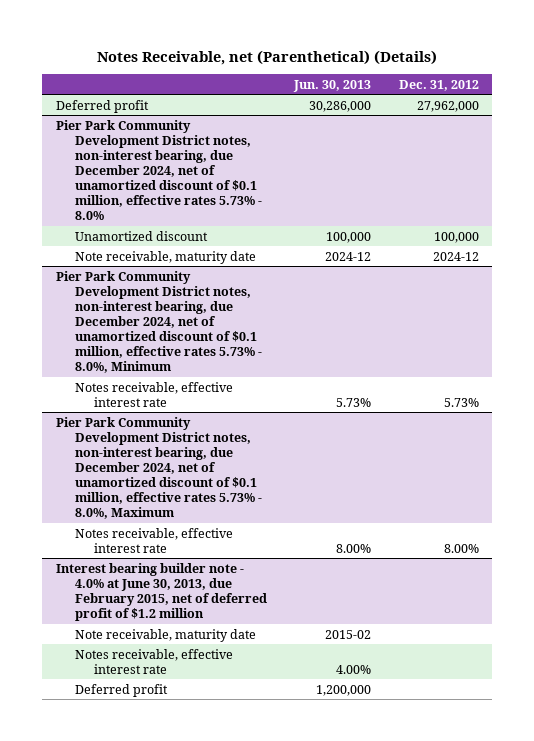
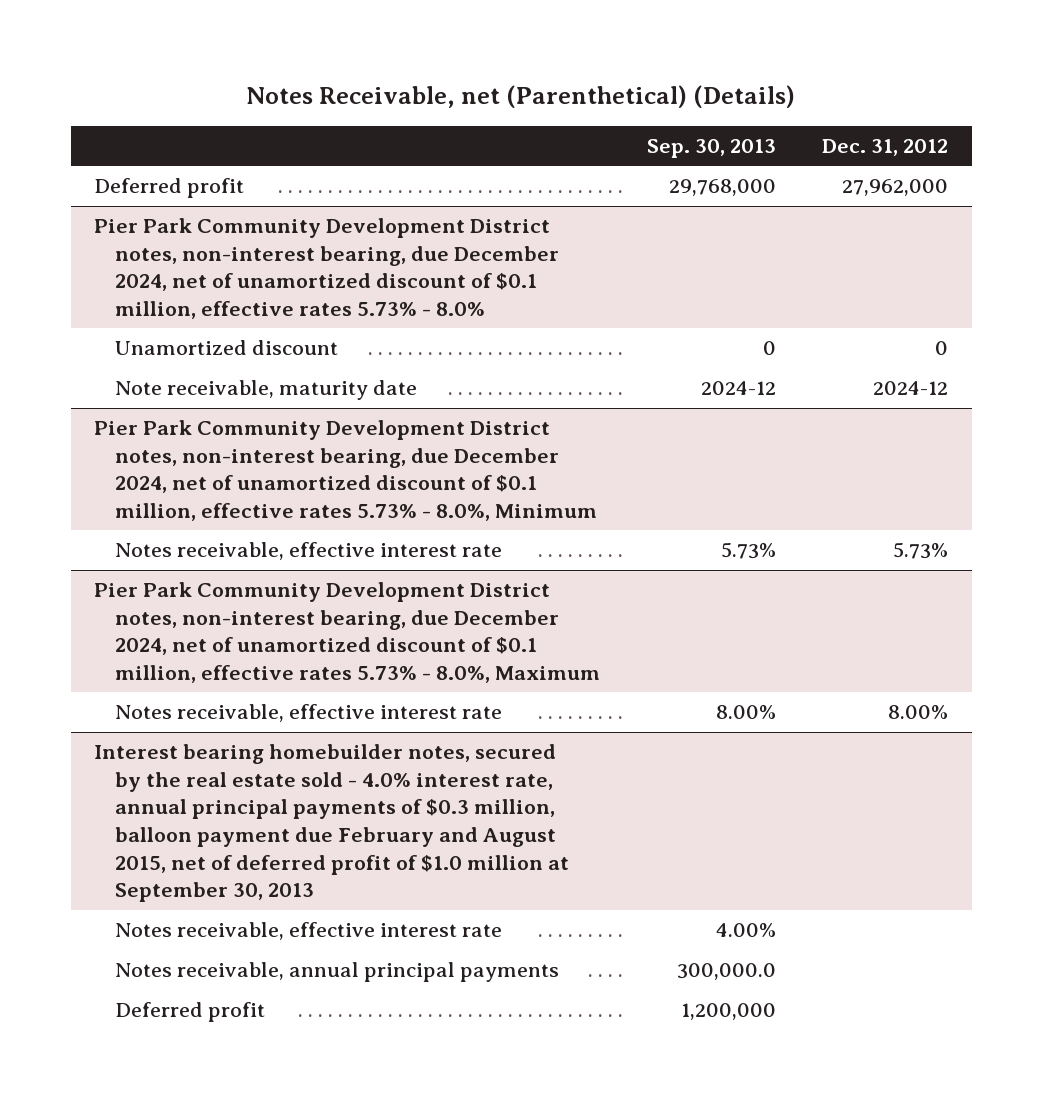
[293,79,372,92] Jun. 30, 2013 -> none
none -> [646,138,776,158] Sep. 30, 2013
[433,231,479,243] 100,000 -> [935,341,949,356] 0
[55,562,267,621] Interest bearing builder note - 4.0% at June 30, 2013, due February 2015, net of deferred profit of $1.2 million -> none
[74,628,256,642] Note receivable, maturity date -> none
none -> [93,744,569,903] Interest bearing homebuilder notes, secured by the real estate sold - 4.0% interest rate, annual principal payments of $0.3 million, balloon payment due February and August 2015, net of deferred profit of $1.0 million at September 30, 2013
none -> [114,962,559,983] Notes receivable, annual principal payments

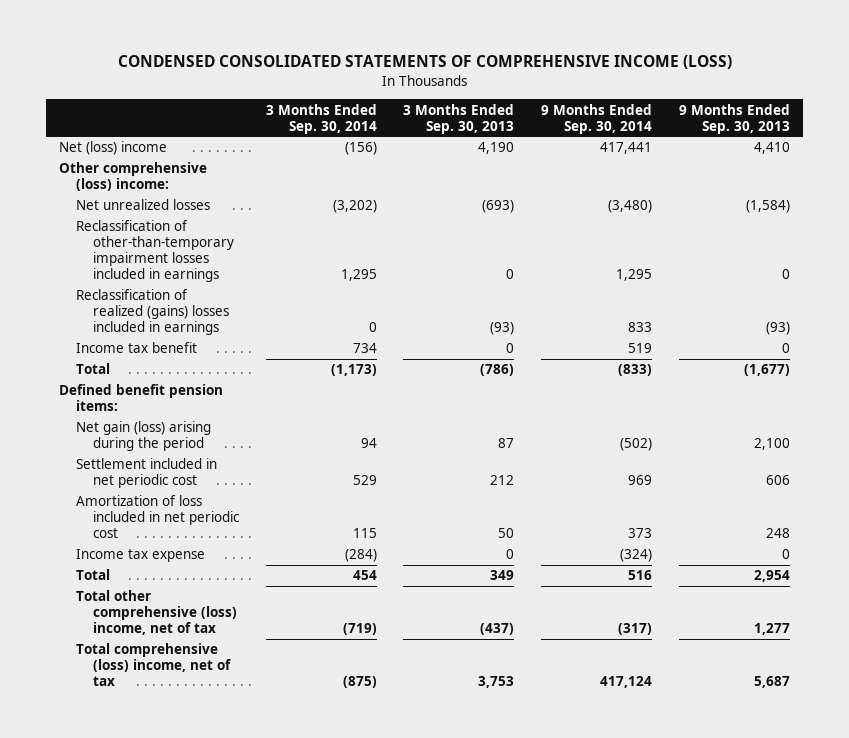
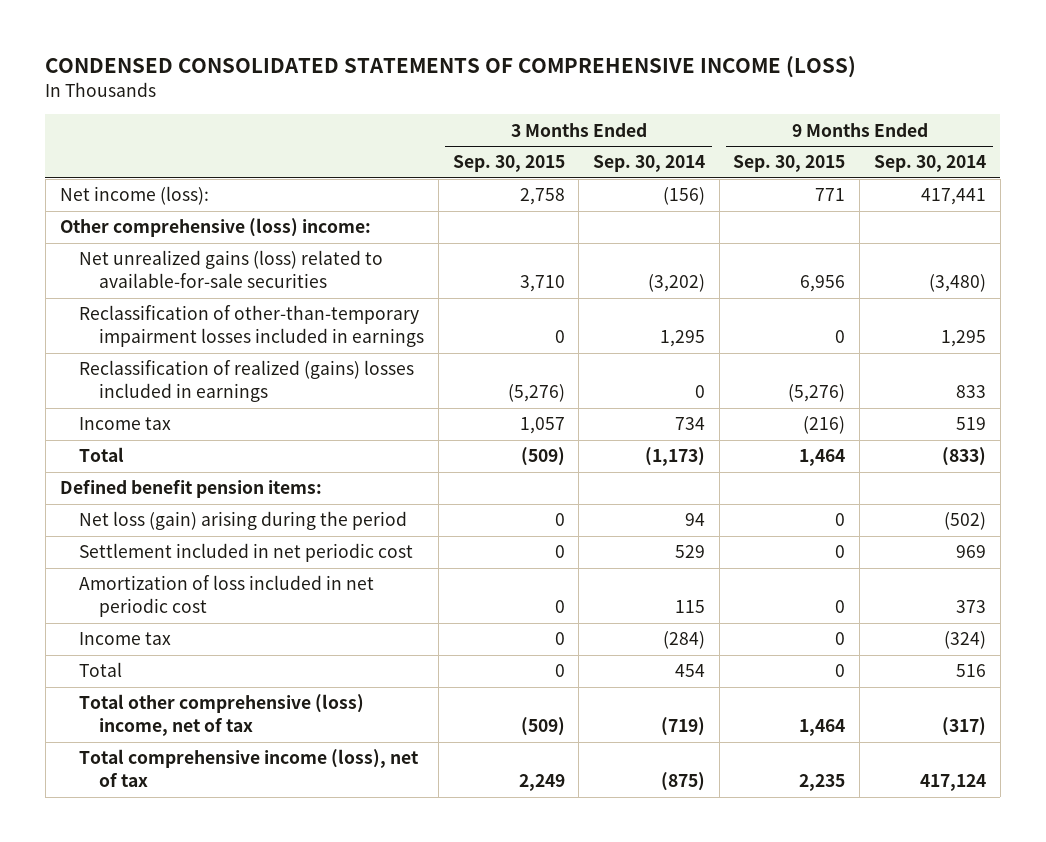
[403,103,515,134] 3 Months Ended Sep. 30, 2013 -> none
[678,103,790,134] 9 Months Ended Sep. 30, 2013 -> none
none -> [452,155,565,173] Sep. 30, 2015
none -> [733,155,846,173] Sep. 30, 2015
[59,141,168,156] Net (loss) income -> [59,186,209,206] Net income (loss):
[76,199,211,211] Net unrealized losses -> [79,250,384,289] Net unrealized gains (loss) related to available-for-sale securities
[76,342,198,354] Income tax benefit -> [79,417,172,431] Income tax
[76,421,212,452] Net gain (loss) arising during the period -> [79,511,408,531] Net loss (gain) arising during the period
[76,549,206,563] Income tax expense -> [79,632,172,646] Income tax
[76,643,232,687] Total comprehensive (loss) income, net of tax -> [79,749,420,788] Total comprehensive income (loss), net of tax

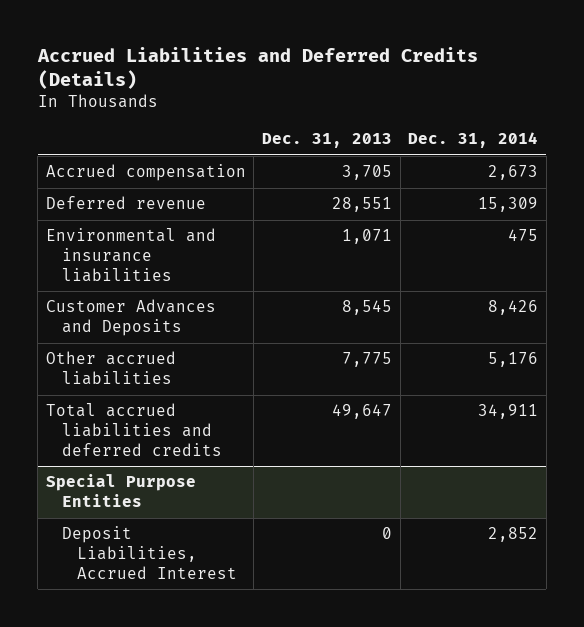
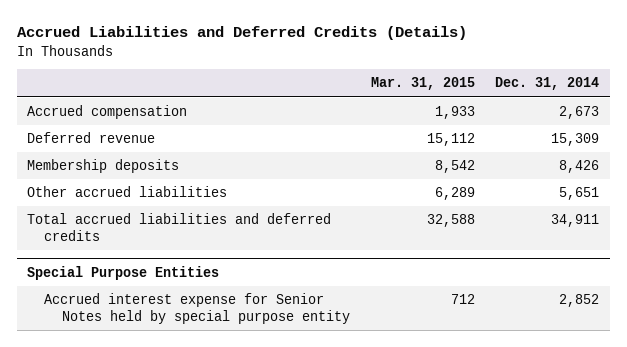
[262,133,393,149] Dec. 31, 2013 -> none
none -> [370,77,475,91] Mar. 31, 2015
[45,228,216,282] Environmental and insurance liabilities -> none
[45,299,216,337] Customer Advances and Deposits -> [27,159,180,174] Membership deposits
[488,352,539,368] 5,176 -> [559,187,600,201] 5,651
[61,526,238,579] Deposit Liabilities, Accrued Interest -> [44,293,350,325] Accrued interest expense for Senior Notes held by special purpose entity

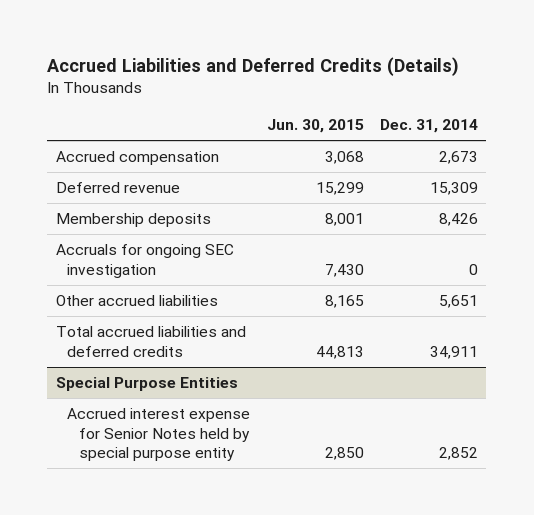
[370,77,475,91] Mar. 31, 2015 -> none
none -> [266,119,364,134] Jun. 30, 2015
none -> [55,244,234,278] Accruals for ongoing SEC investigation

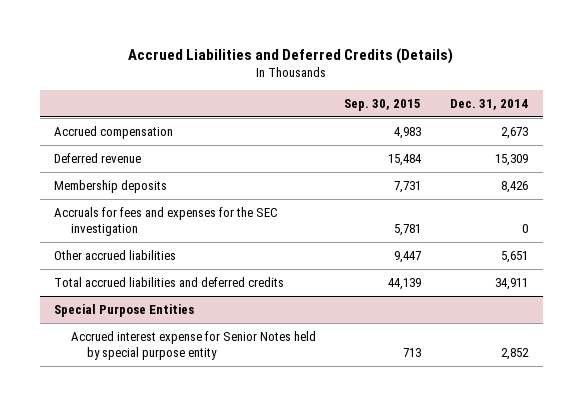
[266,119,364,134] Jun. 30, 2015 -> none
none -> [344,99,422,112] Sep. 30, 2015
[55,244,234,278] Accruals for ongoing SEC investigation -> [54,206,279,237] Accruals for fees and expenses for the SEC investigation

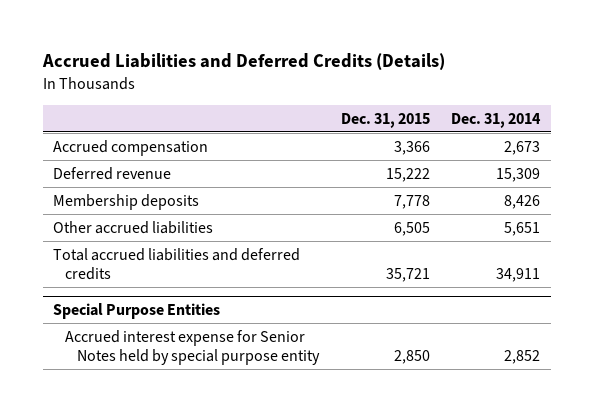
[344,99,422,112] Sep. 30, 2015 -> none
none -> [340,112,430,128] Dec. 31, 2015
[54,206,279,237] Accruals for fees and expenses for the SEC investigation -> none

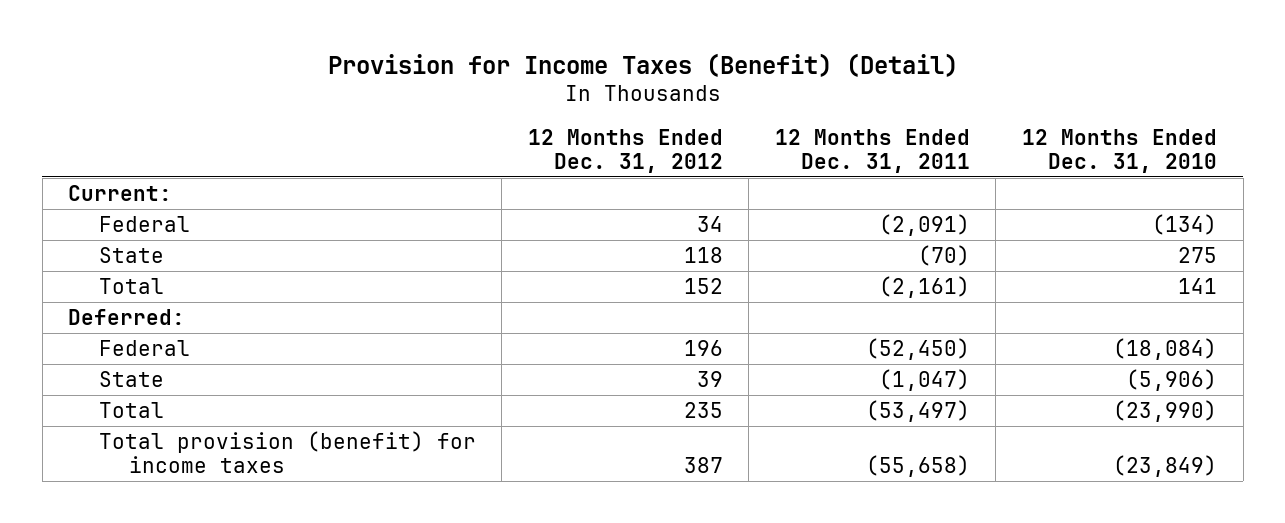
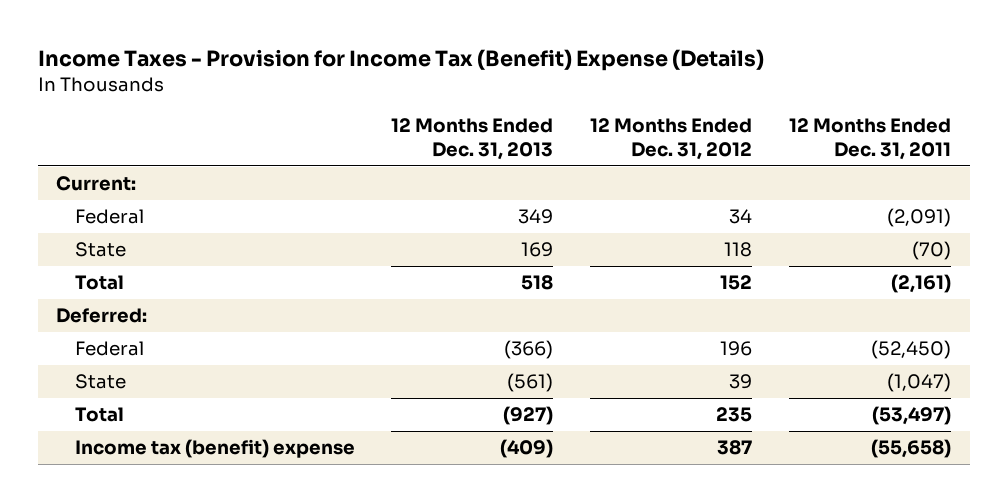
[327,52,958,77] Provision for Income Taxes (Benefit) (Detail) -> [37,49,764,72] Income Taxes - Provision for Income Tax (Benefit) Expense (Details)
[1022,128,1218,173] 12 Months Ended Dec. 31, 2010 -> none
none -> [391,118,554,160] 12 Months Ended Dec. 31, 2013
[98,431,476,474] Total provision (benefit) for income taxes -> [74,439,355,459] Income tax (benefit) expense

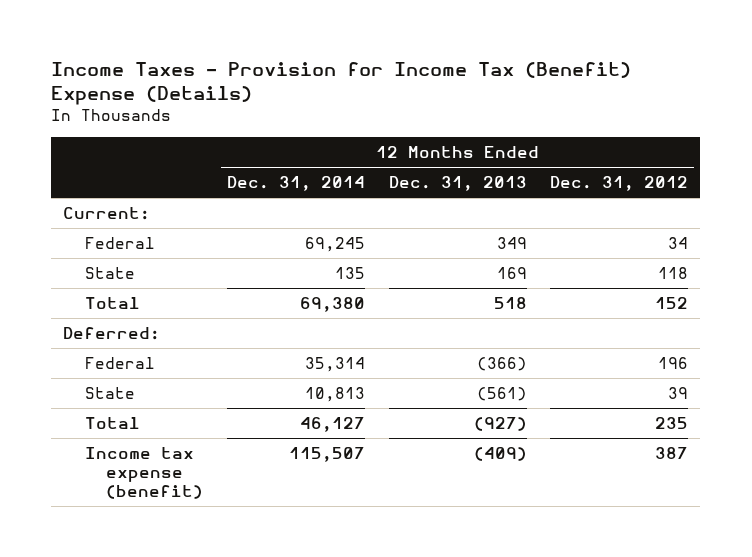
[789,118,952,160] 12 Months Ended Dec. 31, 2011 -> none
none -> [226,176,365,192] Dec. 31, 2014
[74,439,355,459] Income tax (benefit) expense -> [84,447,203,500] Income tax expense (benefit)

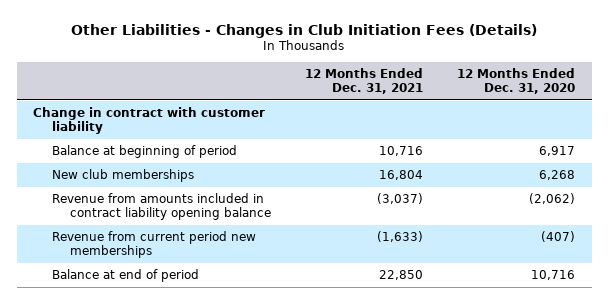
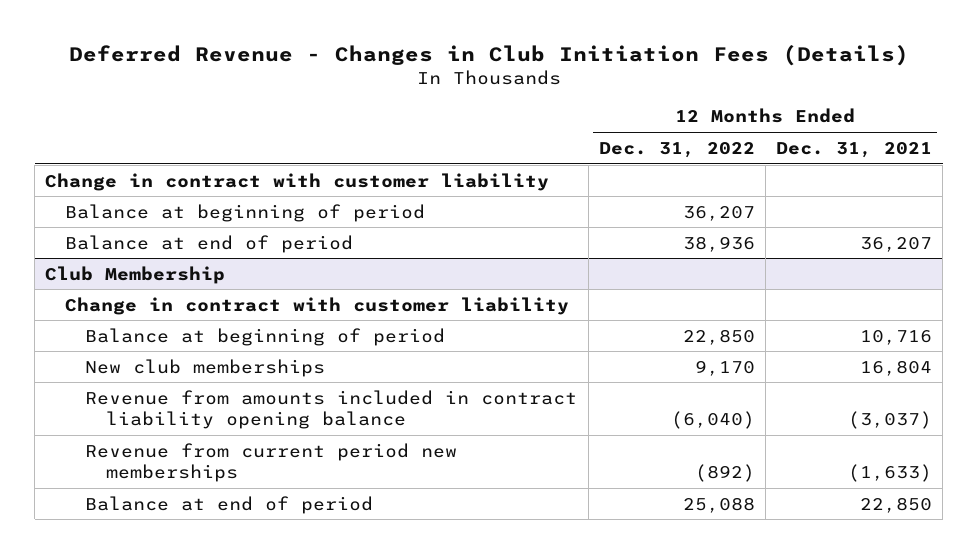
[71,23,538,38] Other Liabilities - Changes in Club Initiation Fees (Details) -> [68,44,909,66] Deferred Revenue - Changes in Club Initiation Fees (Details)
[456,67,575,95] 12 Months Ended Dec. 31, 2020 -> none
none -> [598,141,755,158] Dec. 31, 2022
none -> [65,203,426,222] Balance at beginning of period
none -> [65,234,354,253] Balance at end of period
none -> [45,265,226,284] Club Membership
none -> [65,296,570,315] Change in contract with customer liability

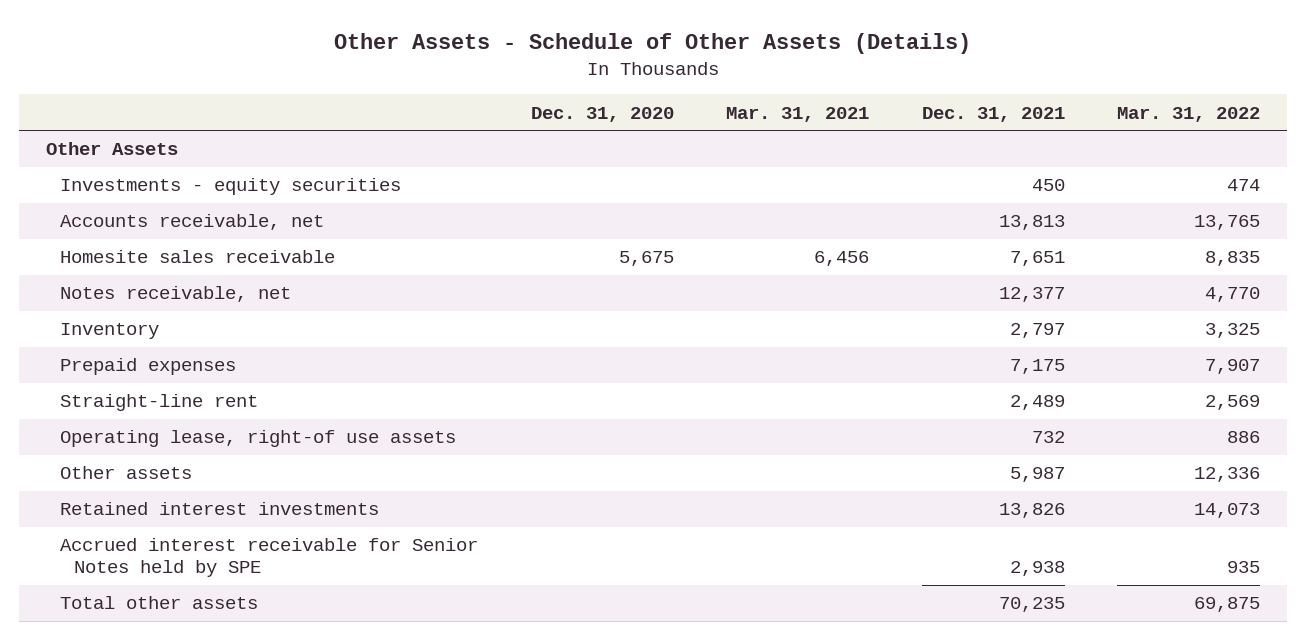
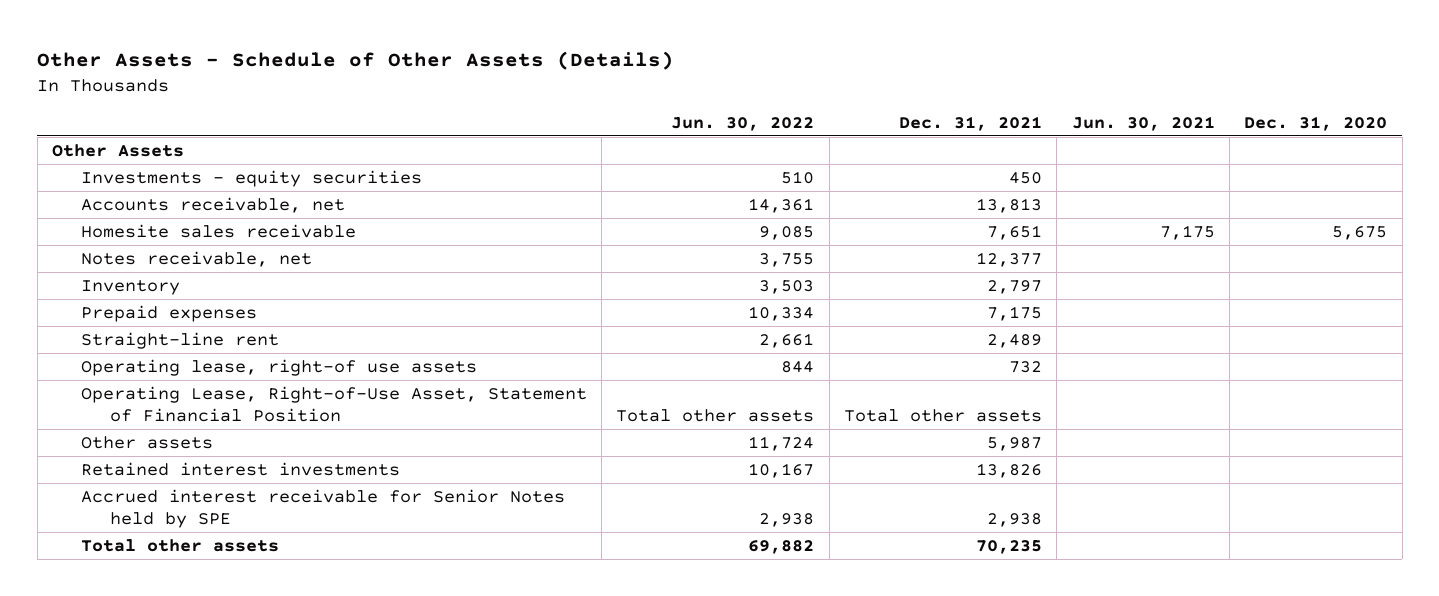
[726,106,870,122] Mar. 31, 2021 -> none
[1117,106,1261,122] Mar. 31, 2022 -> none
none -> [671,116,815,131] Jun. 30, 2022
none -> [1071,115,1215,131] Jun. 30, 2021
none -> [80,385,587,422] Operating Lease, Right-of-Use Asset, Statement of Financial Position

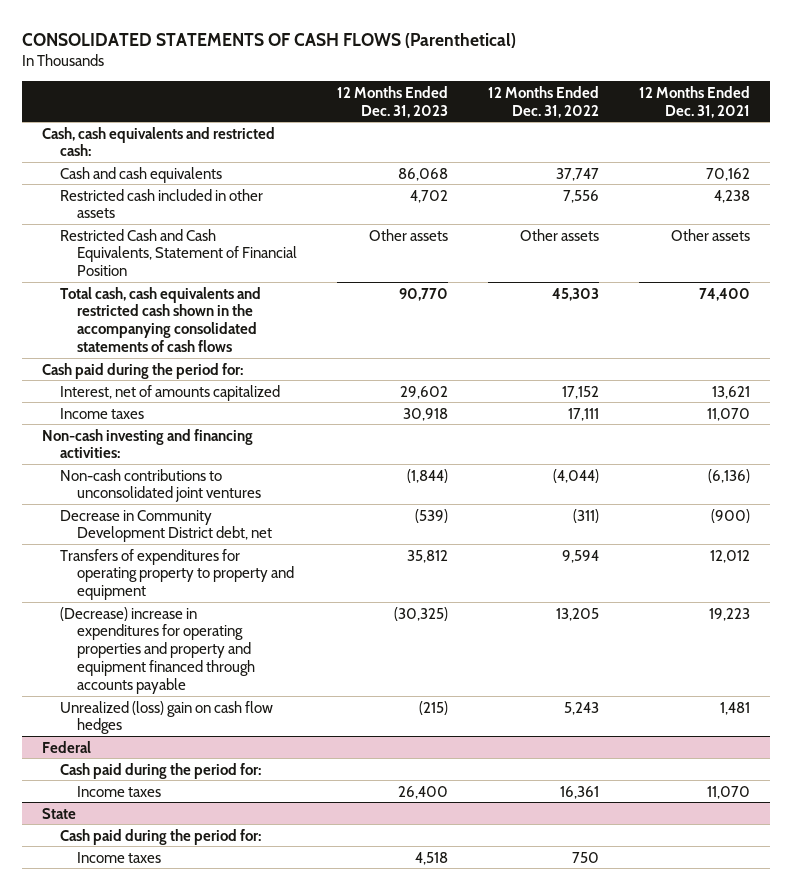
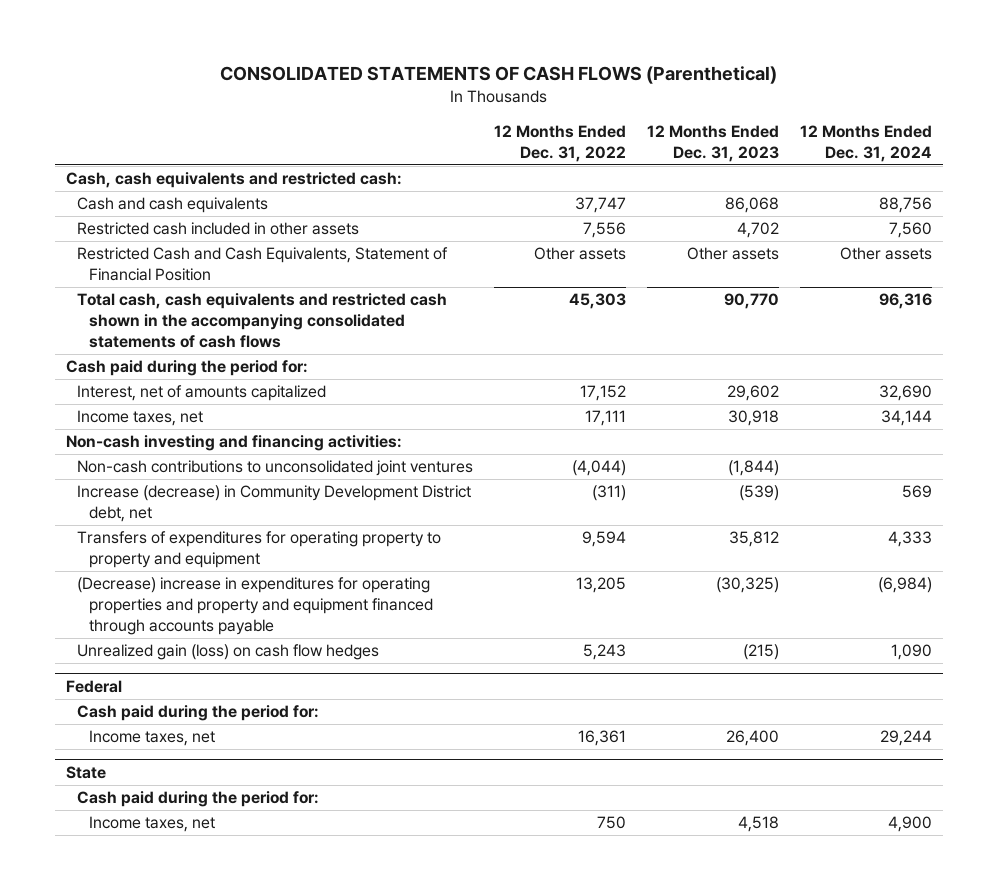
[639,85,751,118] 12 Months Ended Dec. 31, 2021 -> none
none -> [800,124,933,162] 12 Months Ended Dec. 31, 2024
[59,407,144,419] Income taxes -> [77,410,204,427] Income taxes, net
[59,509,273,543] Decrease in Community Development District debt, net -> [77,485,472,523] Increase (decrease) in Community Development District debt, net
[59,700,273,735] Unrealized (loss) gain on cash flow hedges -> [77,644,380,661] Unrealized gain (loss) on cash flow hedges
[77,785,162,797] Income taxes -> [88,730,215,747] Income taxes, net
[77,851,162,863] Income taxes -> [88,816,215,833] Income taxes, net

